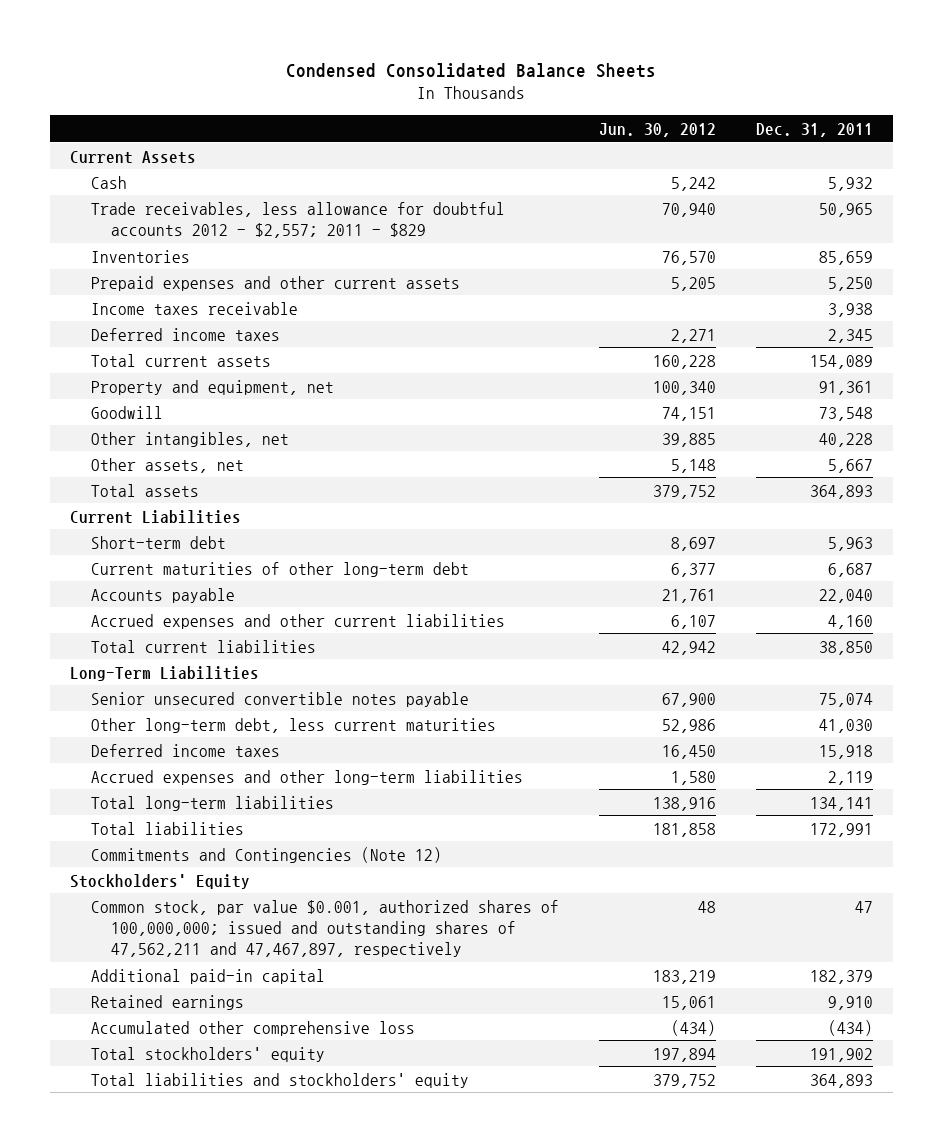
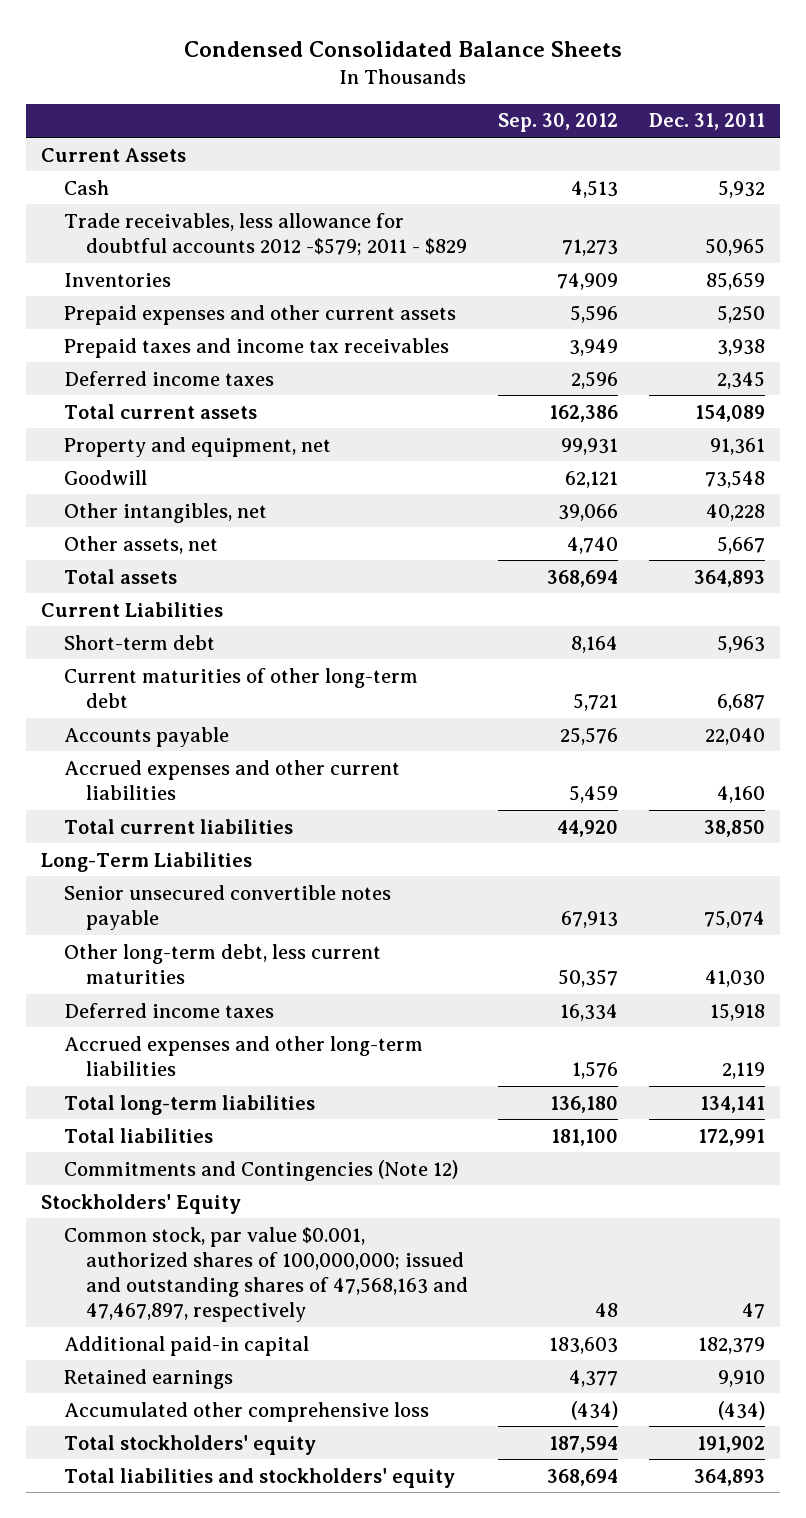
[598,122,716,137] Jun. 30, 2012 -> none
none -> [498,113,619,133] Sep. 30, 2012
[90,201,505,238] Trade receivables, less allowance for doubtful accounts 2012 - $2,557; 2011 - $829 -> [63,212,467,256] Trade receivables, less allowance for doubtful accounts 2012 -$579; 2011 - $829
[90,301,298,315] Income taxes receivable -> [63,337,449,358] Prepaid taxes and income tax receivables
[90,899,559,958] Common stock, par value $0.001, authorized shares of 100,000,000; issued and outstanding shares of 47,562,211 and 47,467,897, respectively -> [63,1226,468,1323] Common stock, par value $0.001, authorized shares of 100,000,000; issued and outstanding shares of 47,568,163 and 47,467,897, respectively

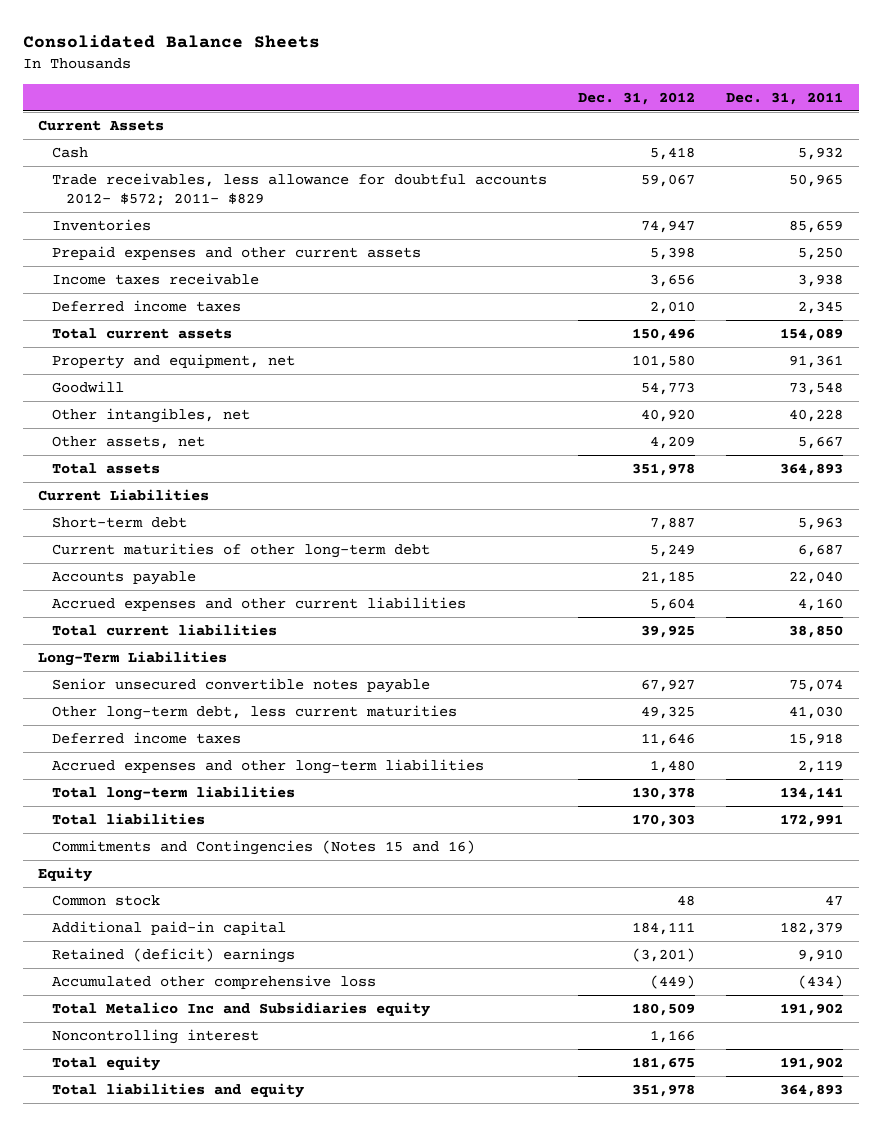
[183,41,622,58] Condensed Consolidated Balance Sheets -> [22,35,320,49] Consolidated Balance Sheets
[498,113,619,133] Sep. 30, 2012 -> none
none -> [578,91,696,105] Dec. 31, 2012
[63,212,467,256] Trade receivables, less allowance for doubtful accounts 2012 -$579; 2011 - $829 -> [52,172,548,207] Trade receivables, less allowance for doubtful accounts 2012- $572; 2011- $829
[63,337,449,358] Prepaid taxes and income tax receivables -> [52,272,260,285] Income taxes receivable
[63,1159,458,1181] Commitments and Contingencies (Note 12) -> [52,839,476,855] Commitments and Contingencies (Notes 15 and 16)
[41,1193,242,1214] Stockholders' Equity -> [38,866,93,882] Equity
[63,1226,468,1323] Common stock, par value $0.001, authorized shares of 100,000,000; issued and outstanding shares of 47,568,163 and 47,467,897, respectively -> [52,894,161,906] Common stock
[63,1368,233,1389] Retained earnings -> [52,947,296,963] Retained (deficit) earnings
[63,1434,316,1455] Total stockholders' equity -> [52,1001,431,1017] Total Metalico Inc and Subsidiaries equity
none -> [52,1028,260,1044] Noncontrolling interest
none -> [52,1055,161,1071] Total equity
[63,1467,455,1488] Total liabilities and stockholders' equity -> [52,1082,305,1098] Total liabilities and equity

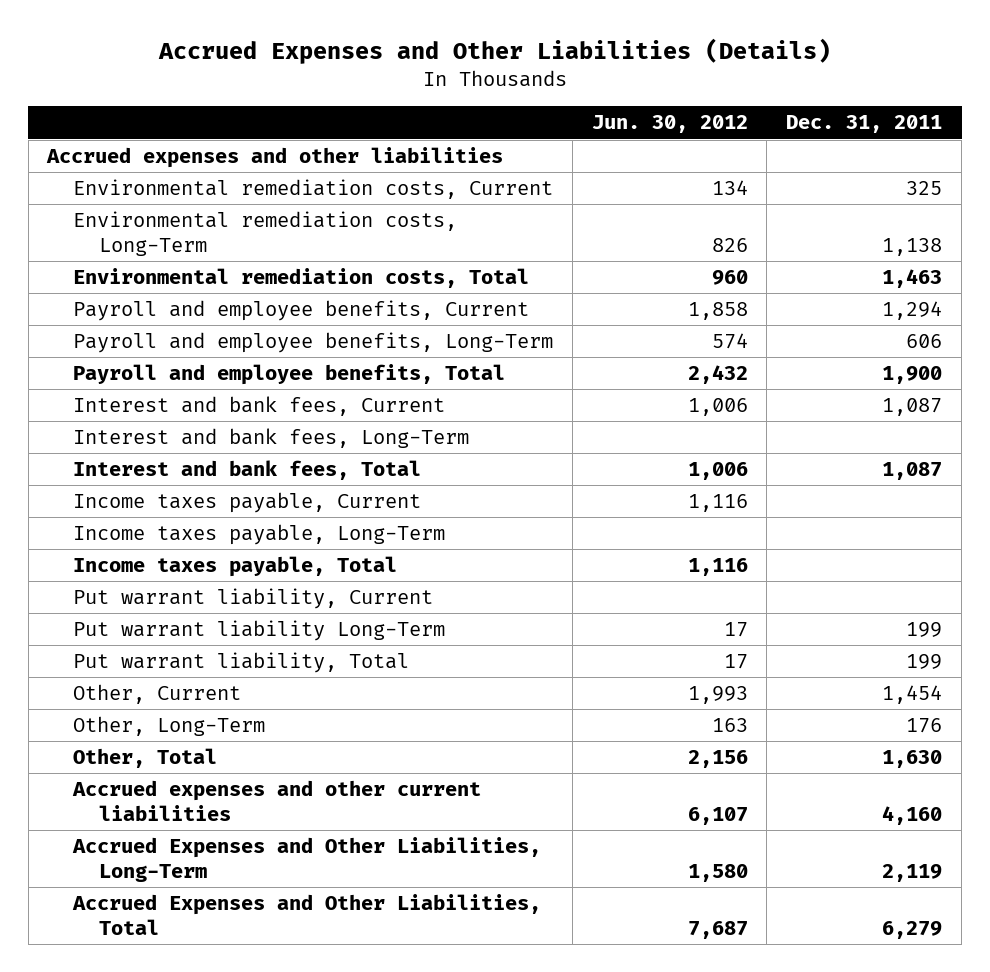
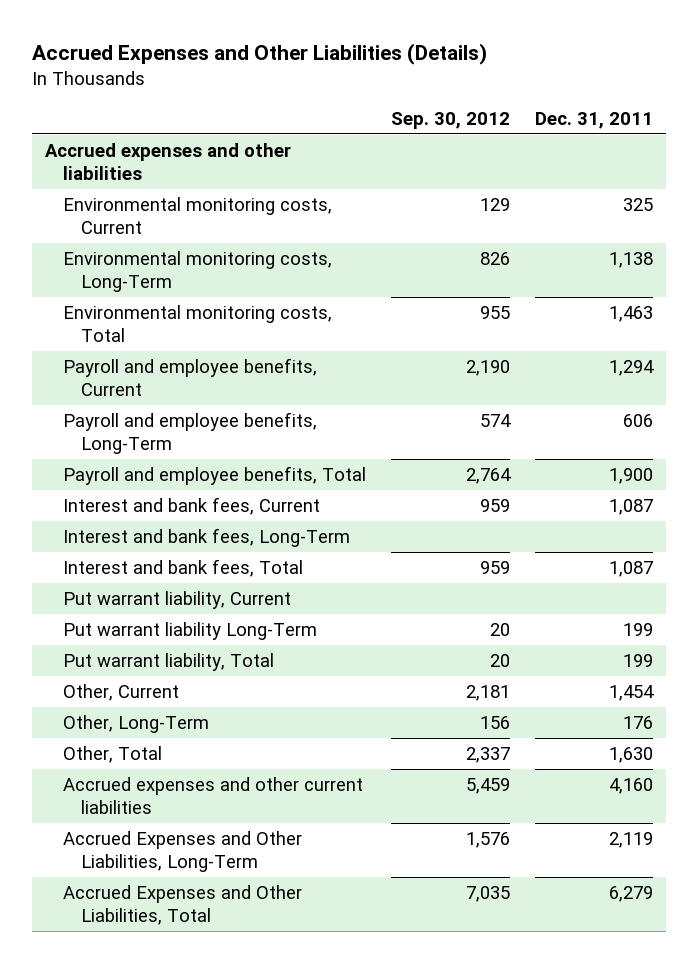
[591,115,748,134] Jun. 30, 2012 -> none
none -> [390,112,510,130] Sep. 30, 2012
[73,179,554,200] Environmental remediation costs, Current -> [62,196,332,234] Environmental monitoring costs, Current
[73,211,458,256] Environmental remediation costs, Long-Term -> [62,250,332,292] Environmental monitoring costs, Long-Term
[73,268,530,289] Environmental remediation costs, Total -> [62,304,332,342] Environmental monitoring costs, Total
[73,492,422,514] Income taxes payable, Current -> none
[73,524,446,546] Income taxes payable, Long-Term -> none
[73,556,398,578] Income taxes payable, Total -> none

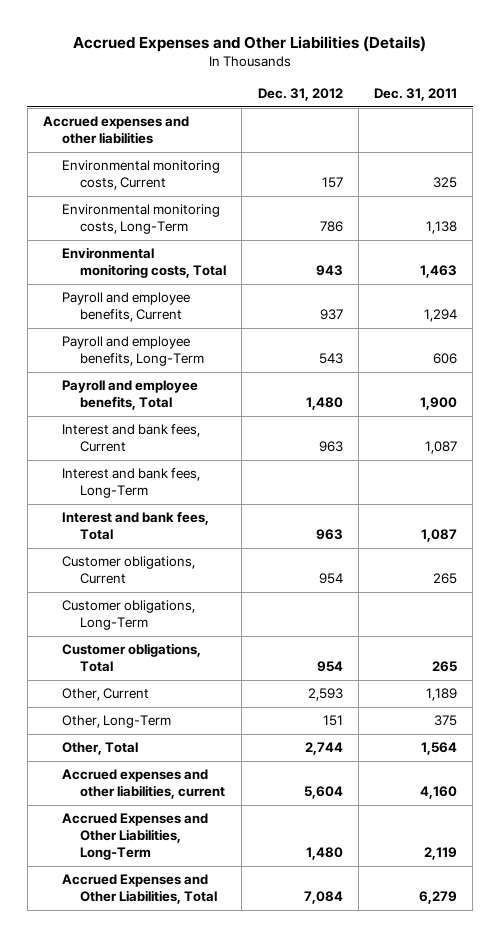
[390,112,510,130] Sep. 30, 2012 -> none
none -> [257,87,343,101] Dec. 31, 2012
[62,590,291,609] Put warrant liability, Current -> none
[62,621,317,640] Put warrant liability Long-Term -> none
[62,652,274,671] Put warrant liability, Total -> none
none -> [61,556,195,585] Customer obligations, Current
none -> [61,600,195,631] Customer obligations, Long-Term
none -> [61,643,201,673] Customer obligations, Total
[609,684,655,701] 1,454 -> [426,688,458,702] 1,189
[623,715,654,729] 176 -> [434,715,458,727] 375
[609,746,654,763] 1,630 -> [421,742,458,756] 1,564
[62,776,363,814] Accrued expenses and other current liabilities -> [61,769,226,800] Accrued expenses and other liabilities, current

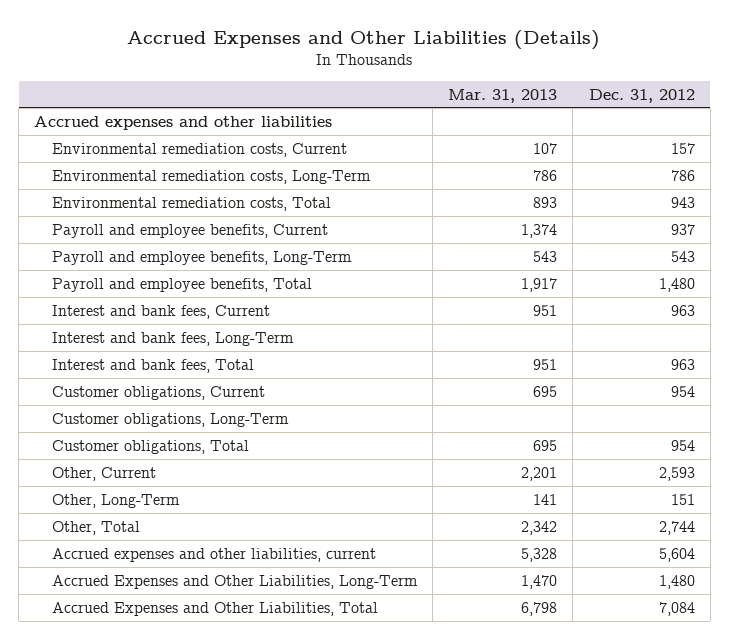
[374,87,458,101] Dec. 31, 2011 -> none
none -> [448,88,558,103] Mar. 31, 2013
[61,160,220,191] Environmental monitoring costs, Current -> [52,142,348,157] Environmental remediation costs, Current
[61,204,220,235] Environmental monitoring costs, Long-Term -> [52,169,372,184] Environmental remediation costs, Long-Term
[61,247,227,279] Environmental monitoring costs, Total -> [52,196,332,211] Environmental remediation costs, Total

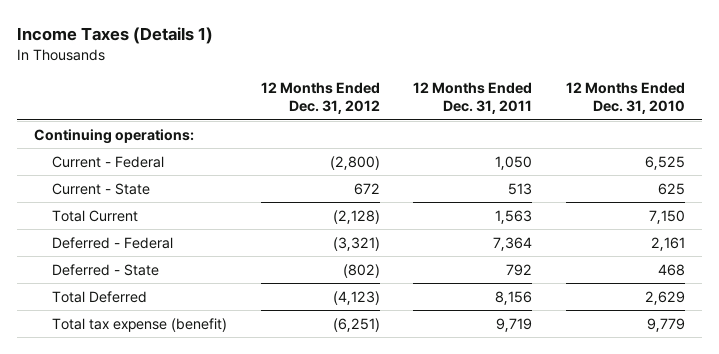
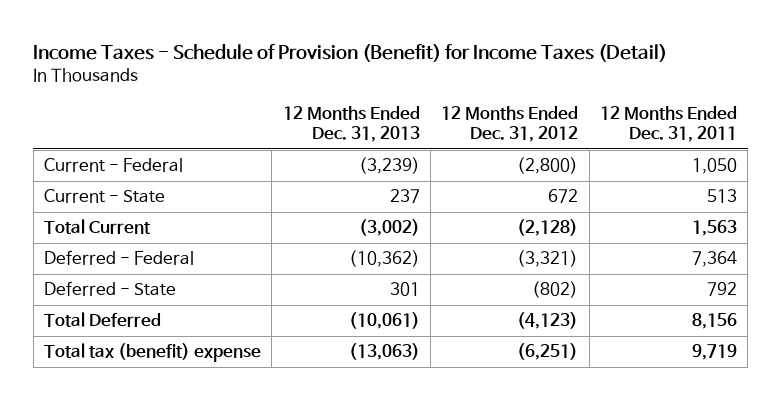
[17,26,214,44] Income Taxes (Details 1) -> [33,43,668,62] Income Taxes - Schedule of Provision (Benefit) for Income Taxes (Detail)
[566,82,686,115] 12 Months Ended Dec. 31, 2010 -> none
none -> [282,105,420,143] 12 Months Ended Dec. 31, 2013
[33,128,194,144] Continuing operations: -> none
[52,317,228,332] Total tax expense (benefit) -> [44,343,262,363] Total tax (benefit) expense

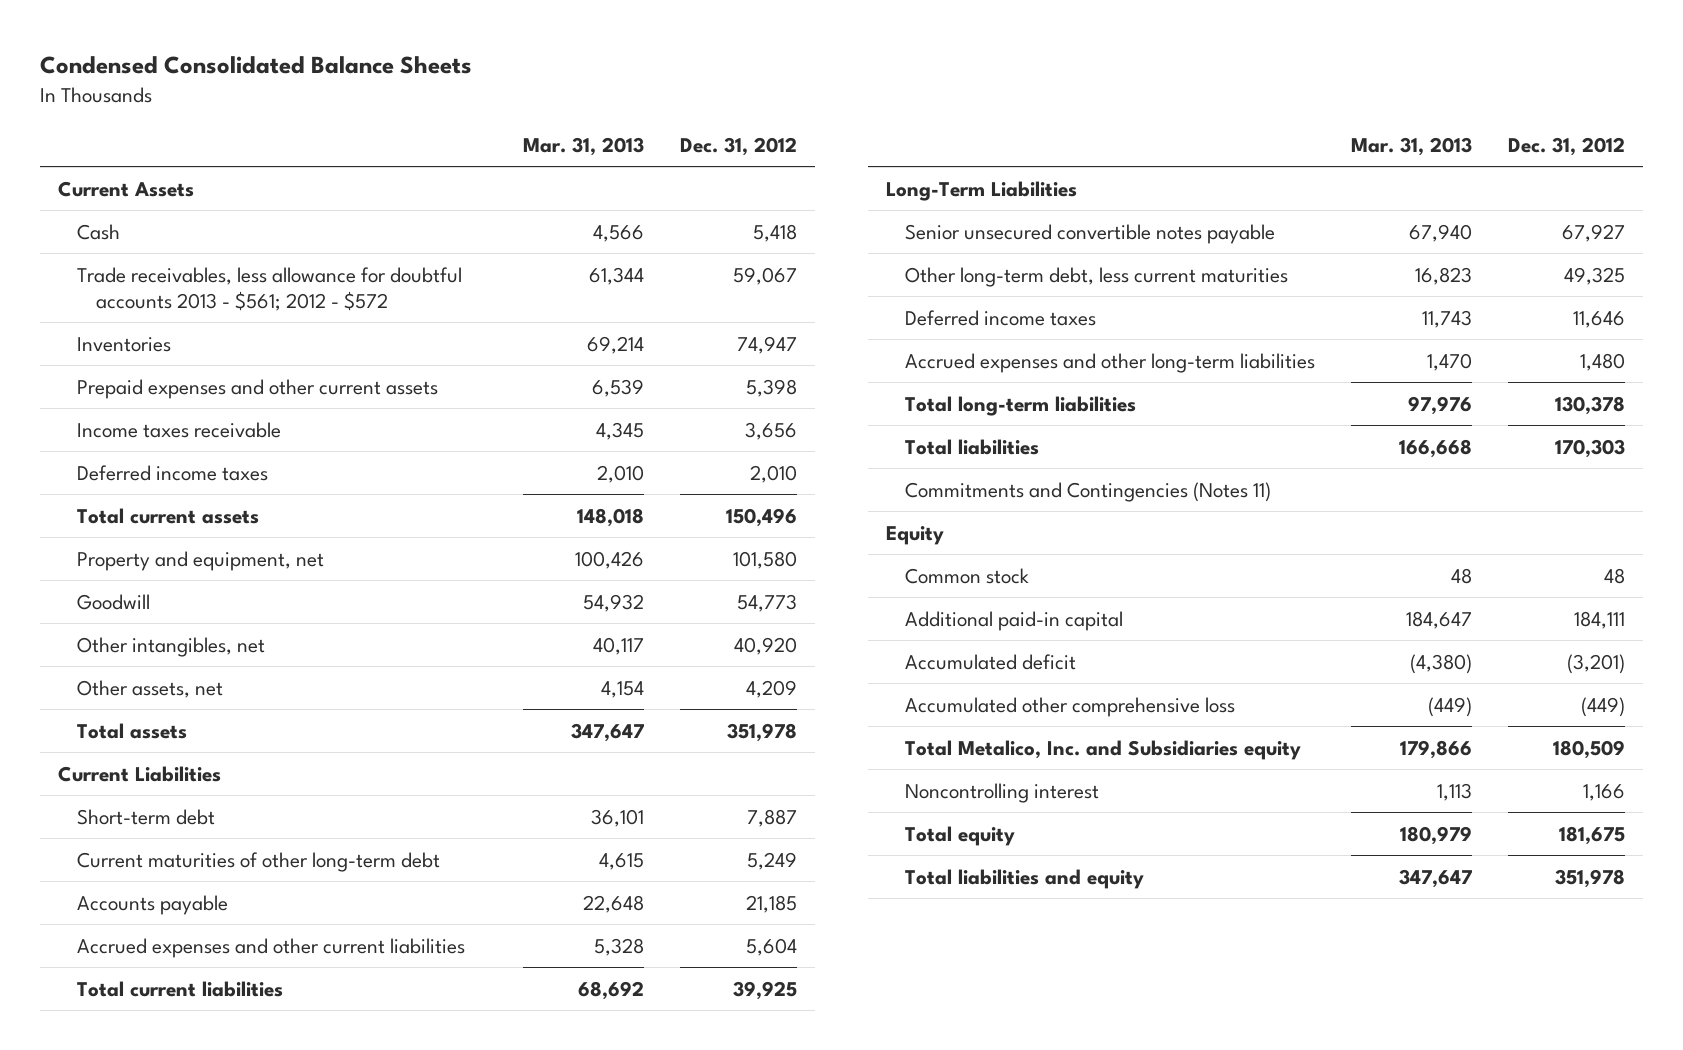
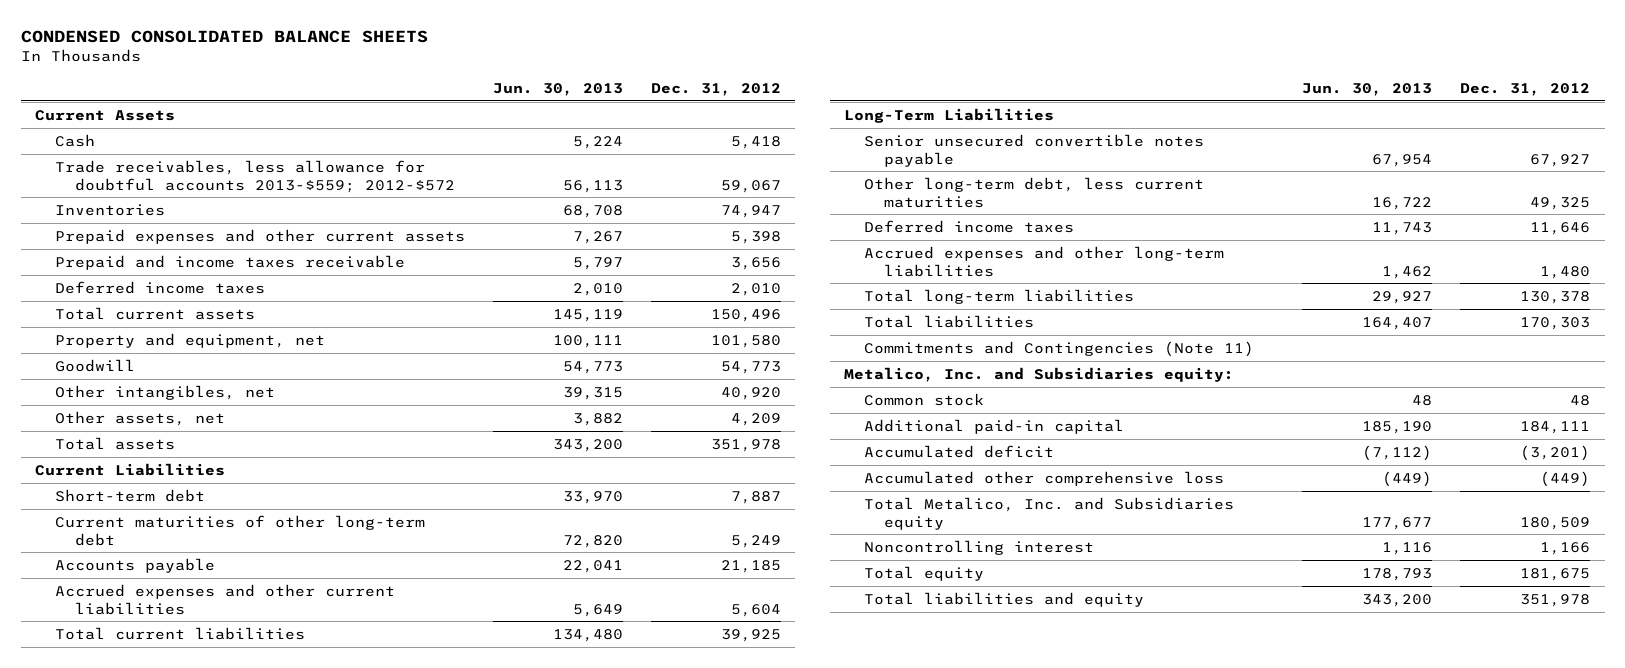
[40,56,473,75] Condensed Consolidated Balance Sheets -> [20,30,428,44] CONDENSED CONSOLIDATED BALANCE SHEETS
[523,136,645,156] Mar. 31, 2013 -> none
none -> [493,82,624,96] Jun. 30, 2013
[77,266,463,311] Trade receivables, less allowance for doubtful accounts 2013 - $561; 2012 - $572 -> [54,159,456,193] Trade receivables, less allowance for doubtful accounts 2013-$559; 2012-$572
[77,421,282,438] Income taxes receivable -> [54,254,405,270] Prepaid and income taxes receivable
[904,481,1271,502] Commitments and Contingencies (Notes 11) -> [864,340,1255,357] Commitments and Contingencies (Note 11)
[886,525,945,545] Equity -> [844,366,1235,382] Metalico, Inc. and Subsidiaries equity:

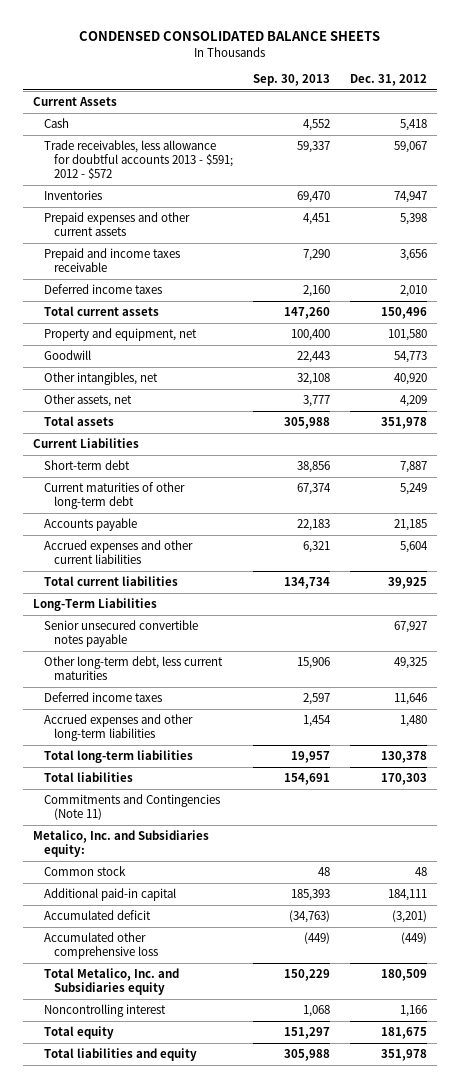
[493,82,624,96] Jun. 30, 2013 -> none
none -> [252,74,330,87] Sep. 30, 2013
[54,159,456,193] Trade receivables, less allowance for doubtful accounts 2013-$559; 2012-$572 -> [43,139,233,180] Trade receivables, less allowance for doubtful accounts 2013 - $591; 2012 - $572

